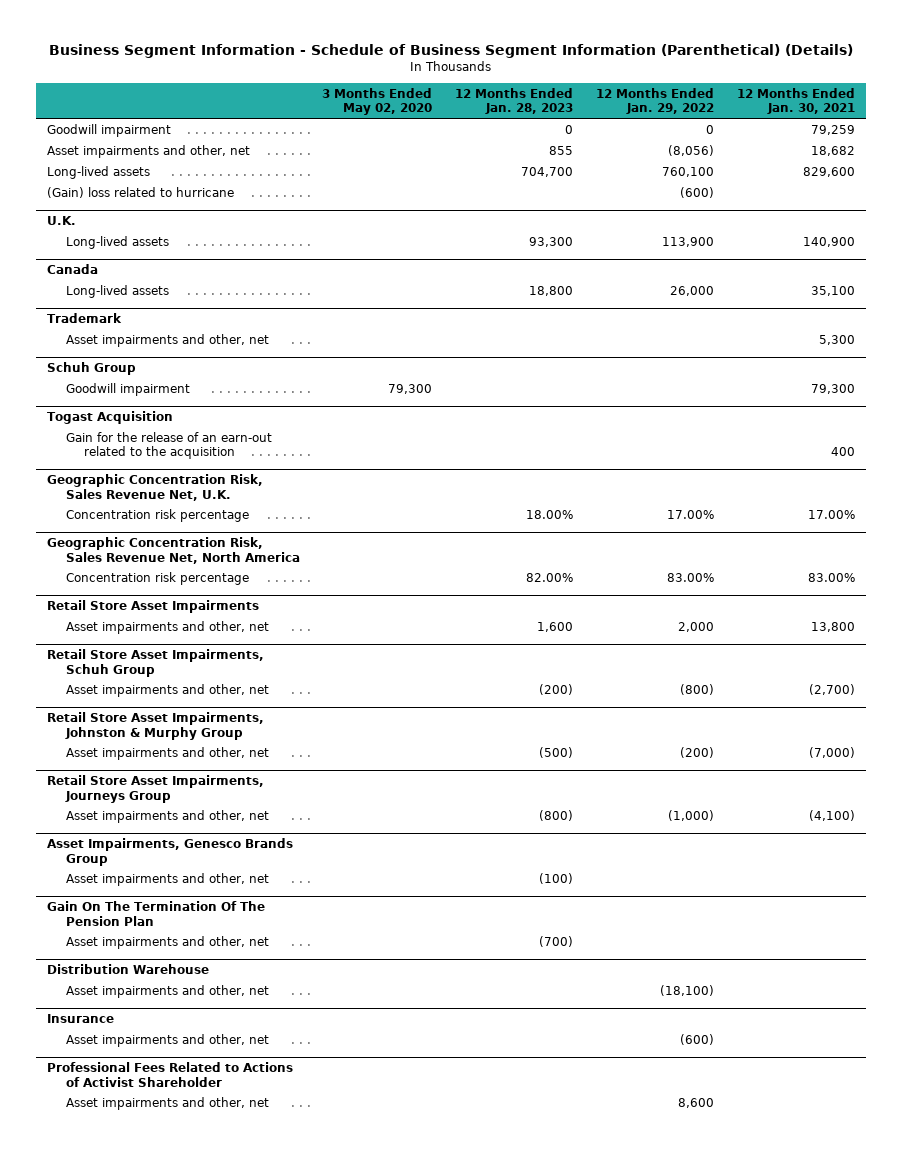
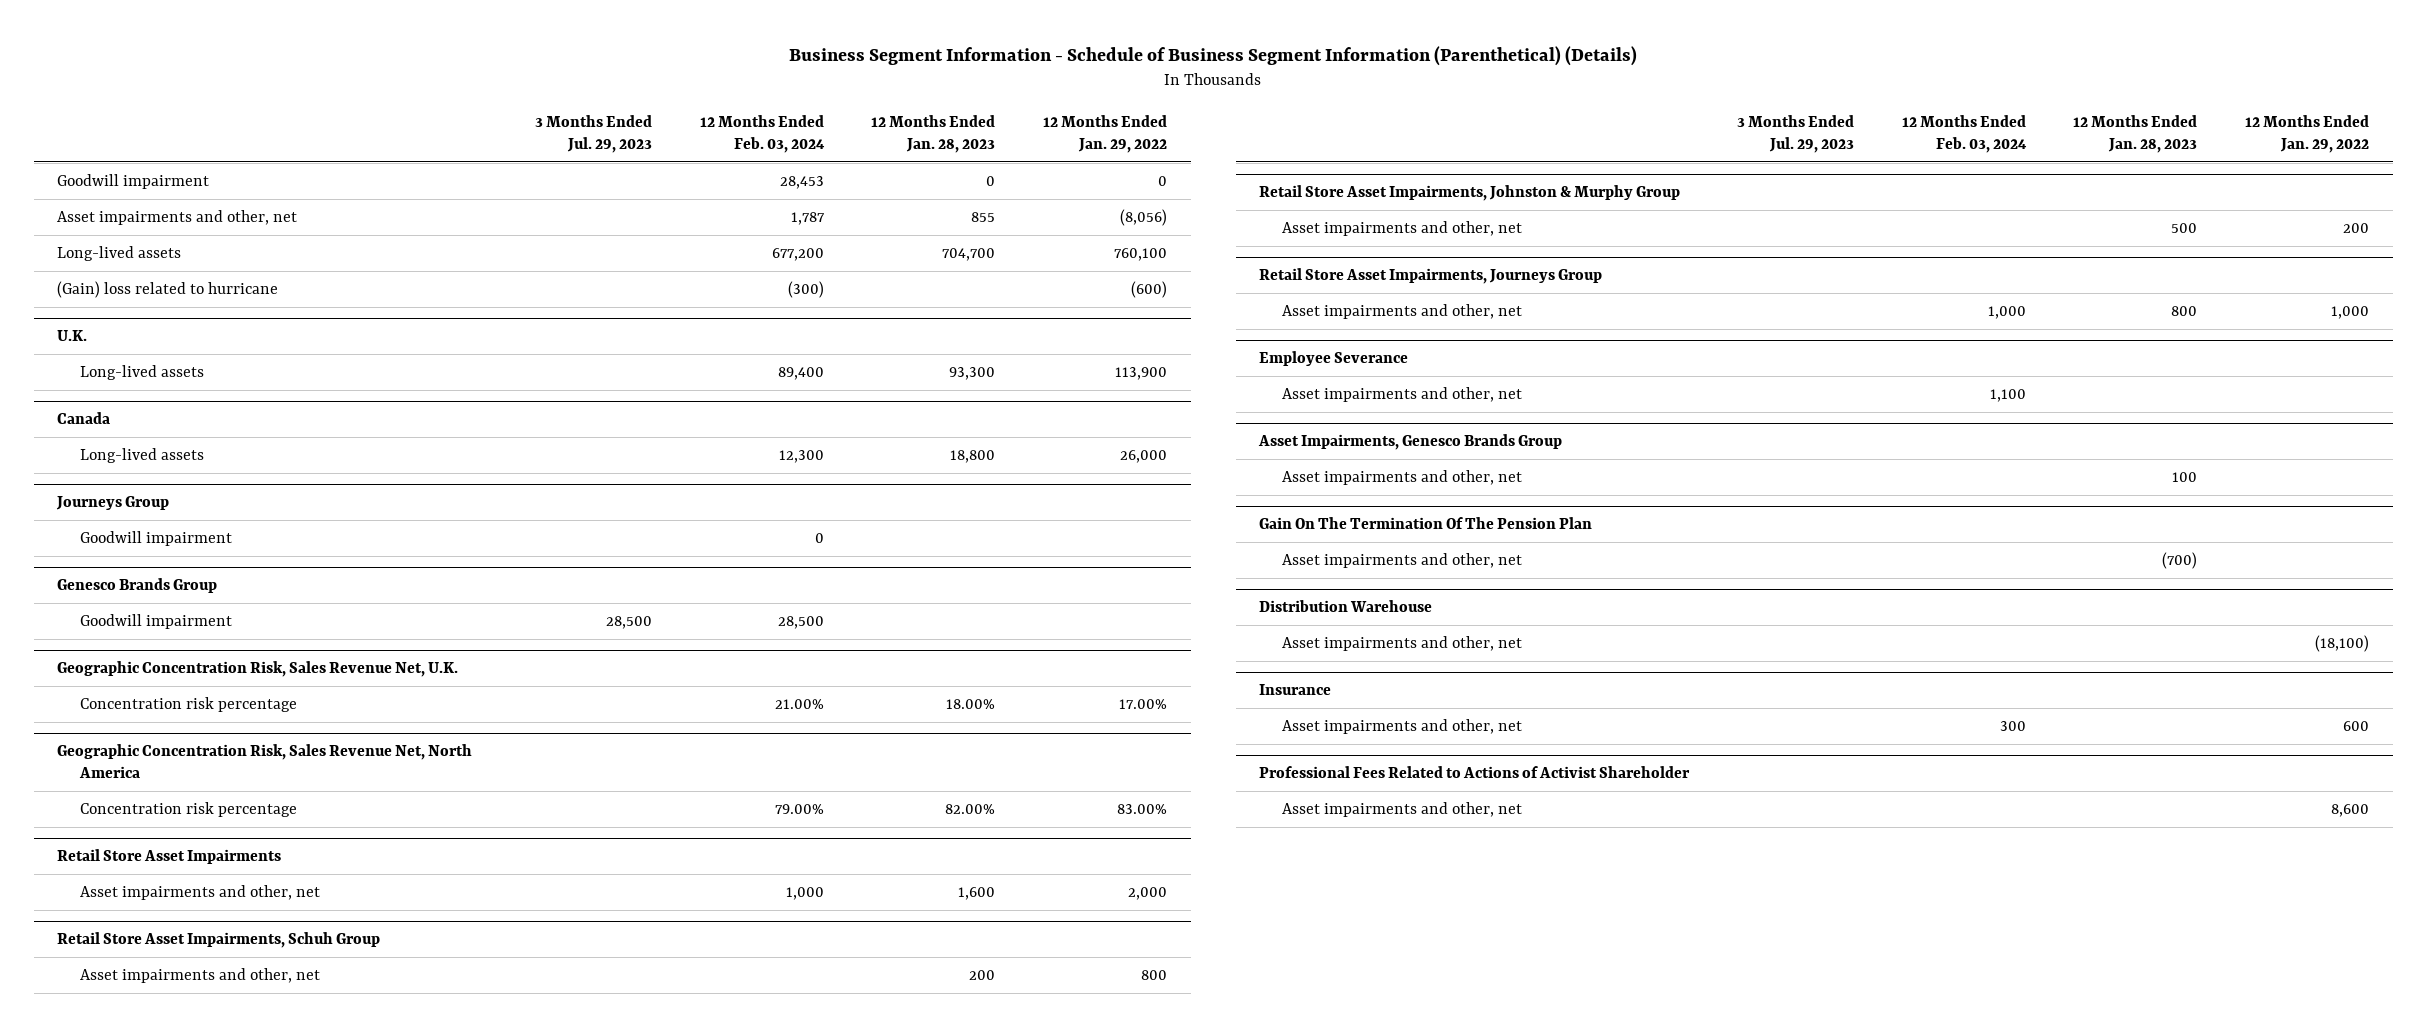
[322,87,433,116] 3 Months Ended May 02, 2020 -> none
[736,87,855,115] 12 Months Ended Jan. 30, 2021 -> none
none -> [535,114,653,153] 3 Months Ended Jul. 29, 2023
none -> [699,114,825,153] 12 Months Ended Feb. 03, 2024
[47,313,123,324] Trademark -> none
[65,333,269,347] Asset impairments and other, net -> none
[47,362,137,376] Schuh Group -> none
none -> [56,496,170,511] Journeys Group
[47,411,174,425] Togast Acquisition -> none
[65,431,272,460] Gain for the release of an earn-out related to the acquisition -> none
none -> [57,578,218,594] Genesco Brands Group
none -> [80,614,233,630] Goodwill impairment
[539,683,574,695] (200) -> [969,970,996,981] 200
[679,683,714,695] (800) -> [1141,970,1168,981] 800
[539,746,574,758] (500) -> [2171,223,2198,234] 500
[679,746,714,758] (200) -> [2343,223,2370,234] 200
[539,809,574,821] (800) -> [2171,306,2198,317] 800
[667,809,714,821] (1,000) -> [2331,306,2370,320] 1,000
none -> [1259,351,1409,367] Employee Severance
none -> [1282,387,1523,403] Asset impairments and other, net
[539,872,574,884] (100) -> [2172,472,2198,483] 100
[679,1033,714,1045] (600) -> [2343,721,2370,732] 600

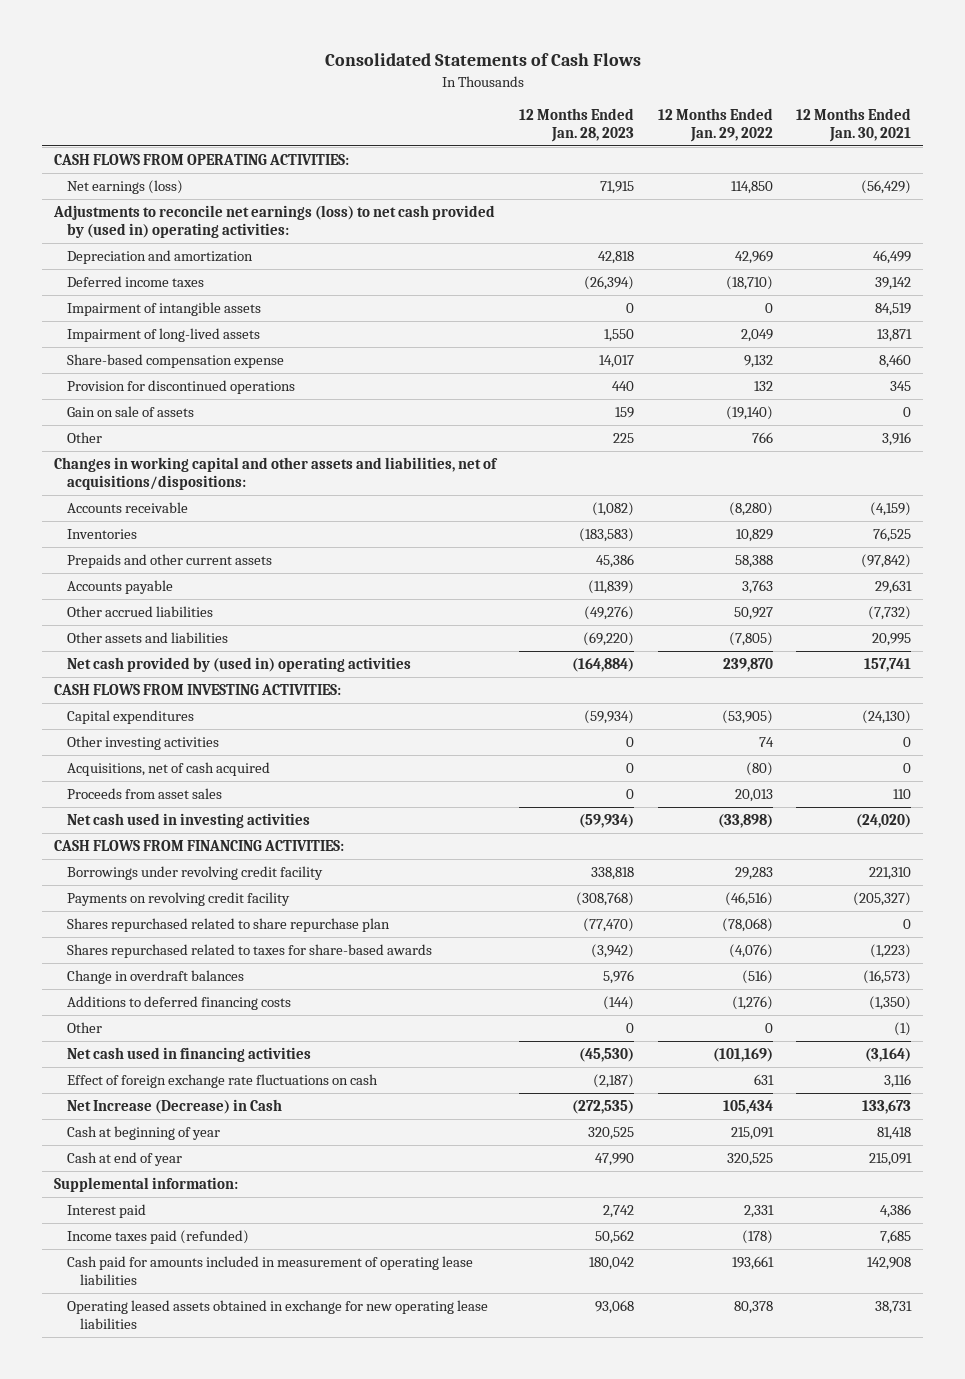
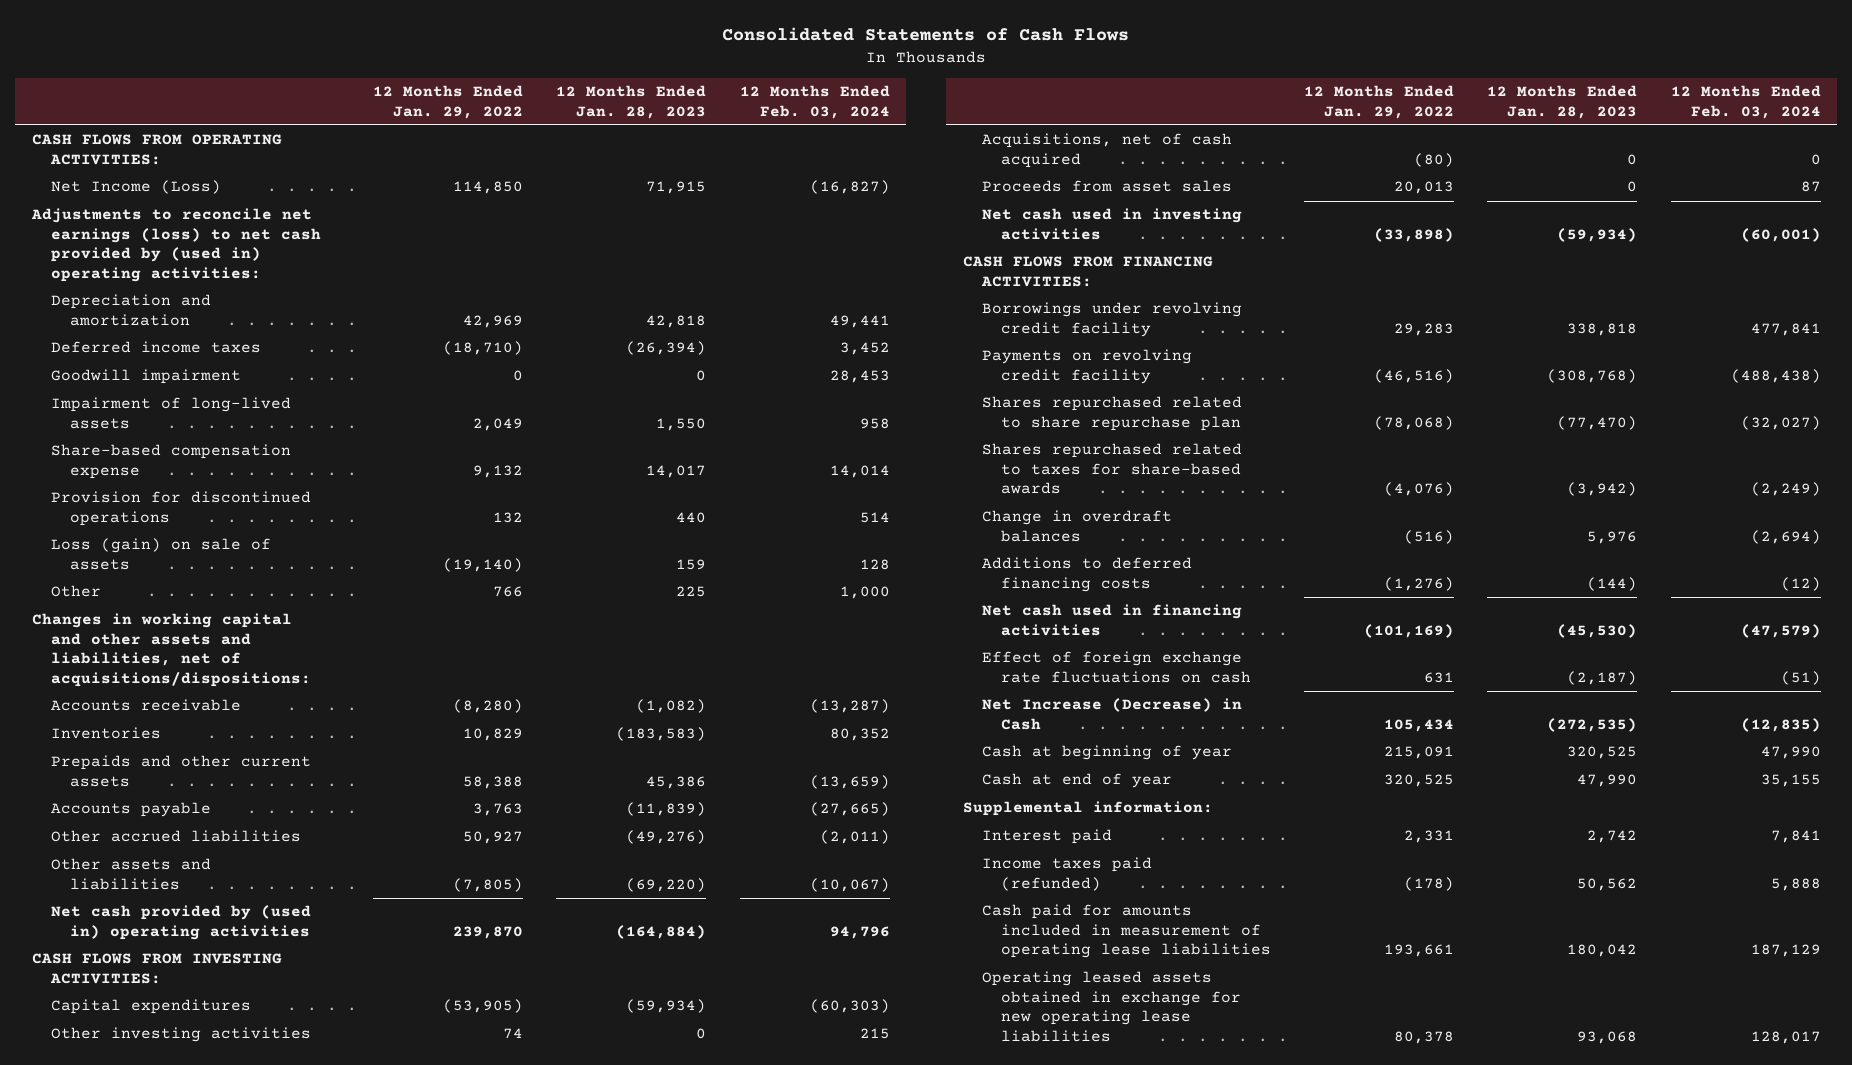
[796,107,912,143] 12 Months Ended Jan. 30, 2021 -> none
none -> [739,85,890,119] 12 Months Ended Feb. 03, 2024
[67,180,184,195] Net earnings (loss) -> [51,180,222,195] Net Income (Loss)
[67,302,262,317] Impairment of intangible assets -> none
none -> [51,369,242,385] Goodwill impairment
[67,406,195,418] Gain on sale of assets -> [51,538,272,570] Loss (gain) on sale of assets
[67,1022,103,1034] Other -> none

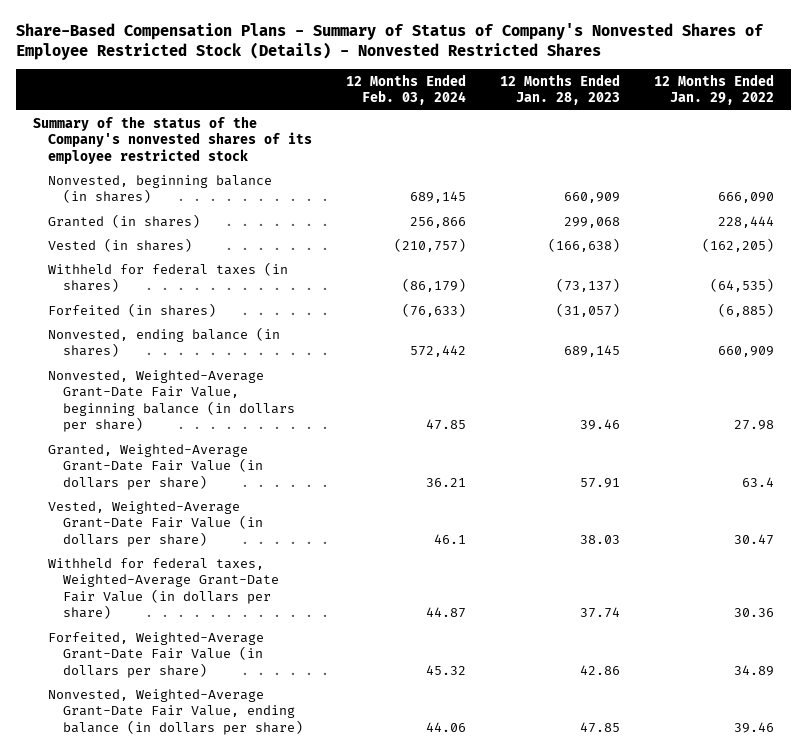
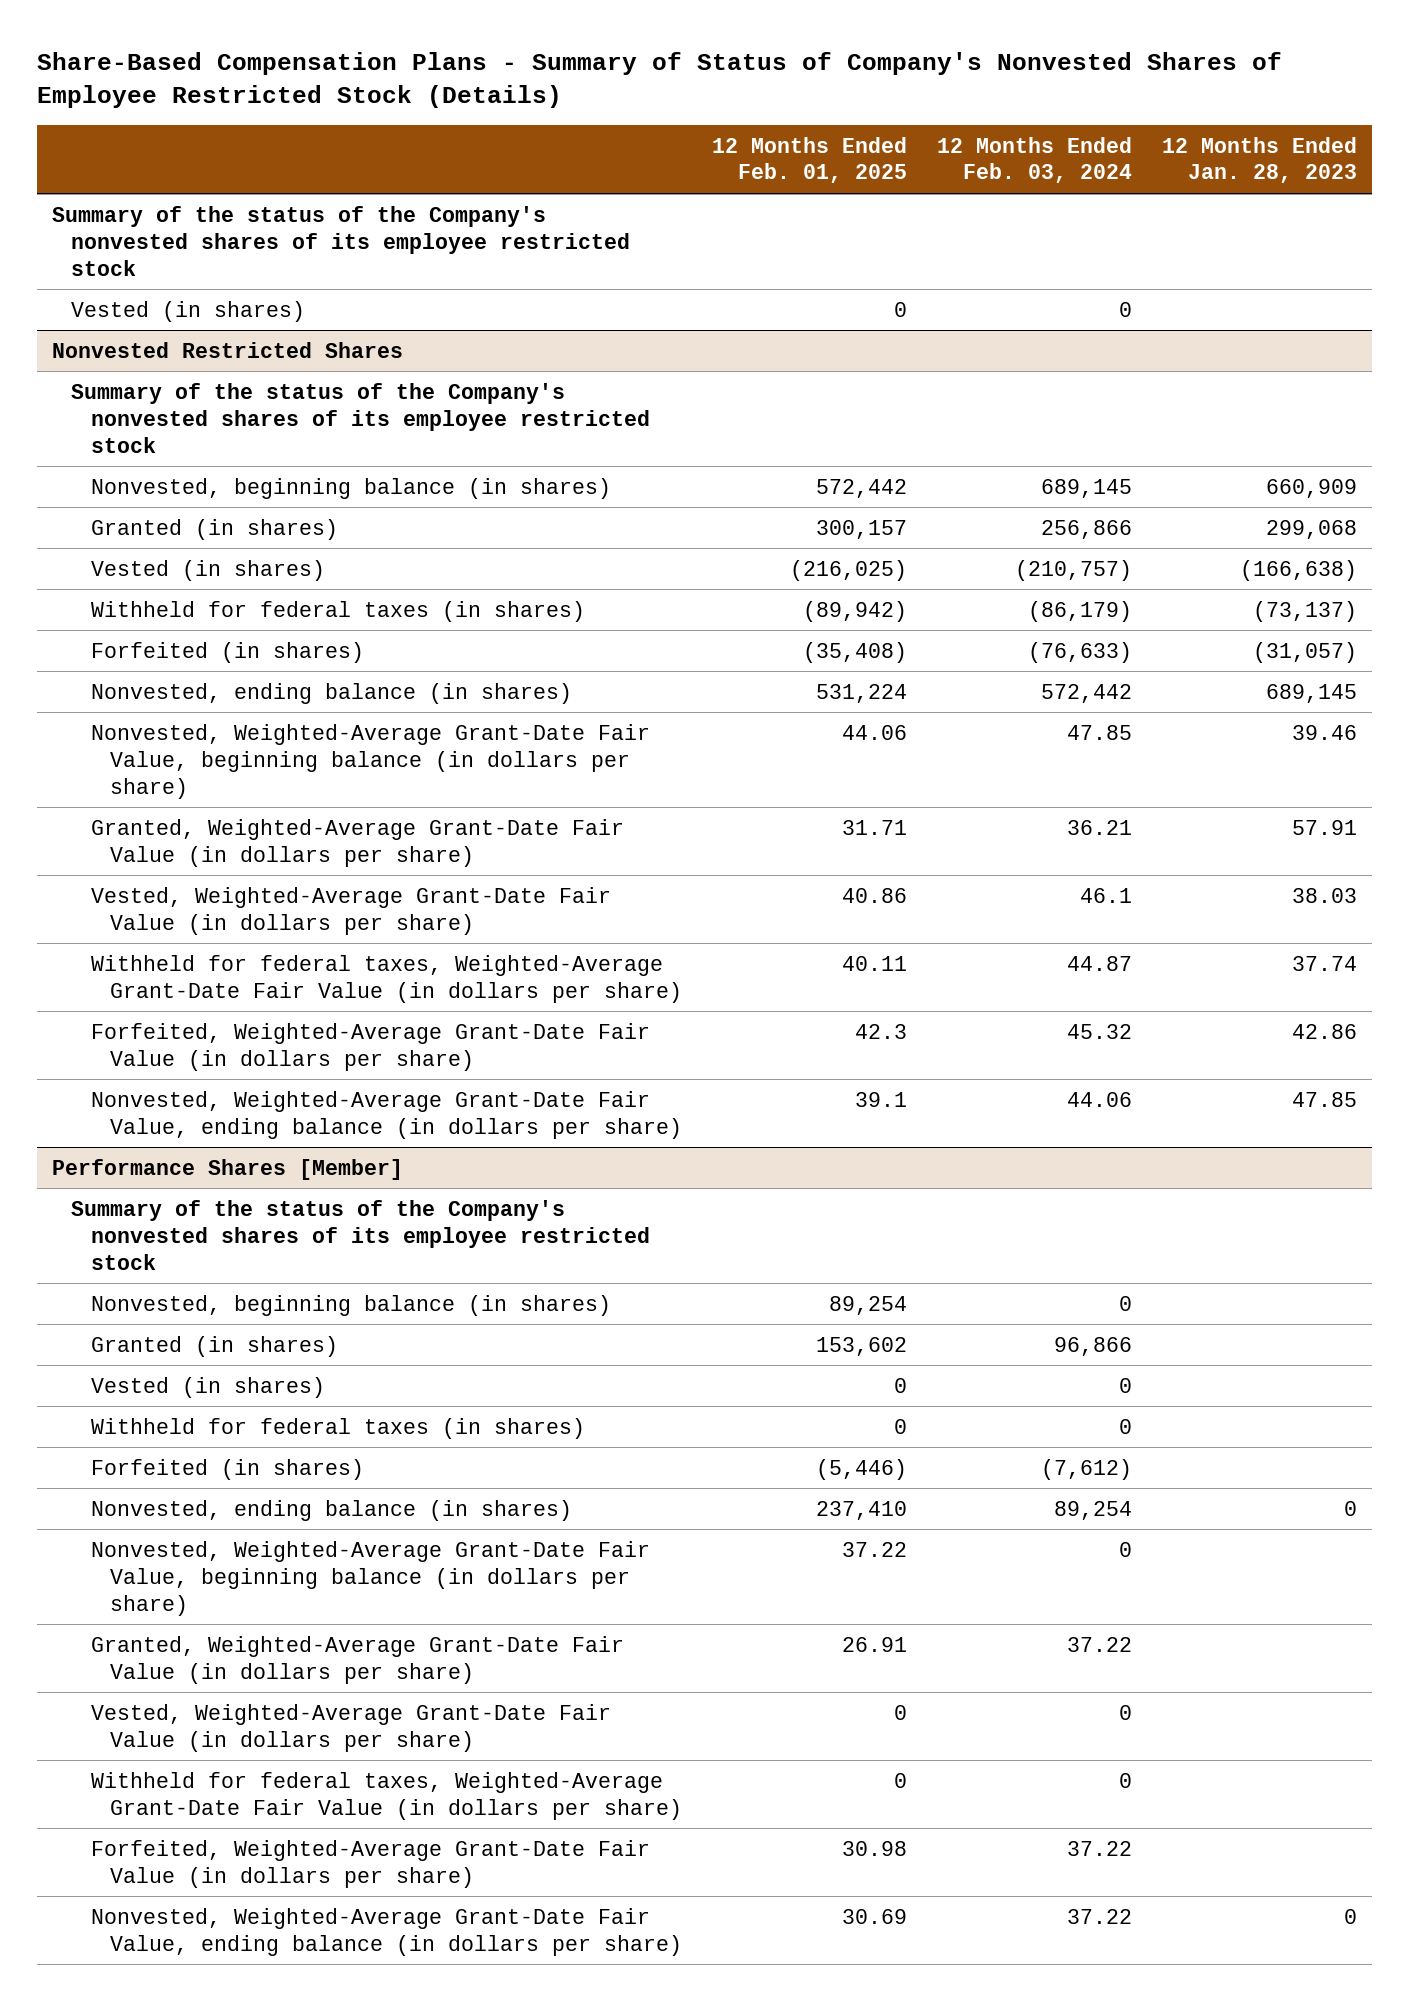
[16,23,765,61] Share-Based Compensation Plans - Summary of Status of Company's Nonvested Shares of Employee Restricted Stock (Details) - Nonvested Restricted Shares -> [36,51,1282,109] Share-Based Compensation Plans - Summary of Status of Company's Nonvested Shares of Employee Restricted Stock (Details)
[653,73,774,106] 12 Months Ended Jan. 29, 2022 -> none
none -> [712,136,908,184] 12 Months Ended Feb. 01, 2025
none -> [71,300,306,322] Vested (in shares)
none -> [51,341,403,358] Nonvested Restricted Shares
none -> [71,382,650,453] Summary of the status of the Company's nonvested shares of its employee restricted stock
none -> [51,1158,403,1180] Performance Shares [Member]
none -> [71,1199,650,1270] Summary of the status of the Company's nonvested shares of its employee restricted stock
none -> [90,1294,611,1316] Nonvested, beginning balance (in shares)
none -> [90,1335,338,1357] Granted (in shares)
none -> [90,1376,325,1398] Vested (in shares)
none -> [90,1417,585,1439] Withheld for federal taxes (in shares)
none -> [90,1458,364,1480] Forfeited (in shares)
none -> [90,1499,572,1521] Nonvested, ending balance (in shares)
none -> [90,1540,650,1616] Nonvested, Weighted-Average Grant-Date Fair Value, beginning balance (in dollars per share)
none -> [90,1635,624,1684] Granted, Weighted-Average Grant-Date Fair Value (in dollars per share)
none -> [90,1703,611,1752] Vested, Weighted-Average Grant-Date Fair Value (in dollars per share)
none -> [90,1771,683,1820] Withheld for federal taxes, Weighted-Average Grant-Date Fair Value (in dollars per share)
none -> [90,1839,650,1888] Forfeited, Weighted-Average Grant-Date Fair Value (in dollars per share)
none -> [90,1907,683,1956] Nonvested, Weighted-Average Grant-Date Fair Value, ending balance (in dollars per share)

